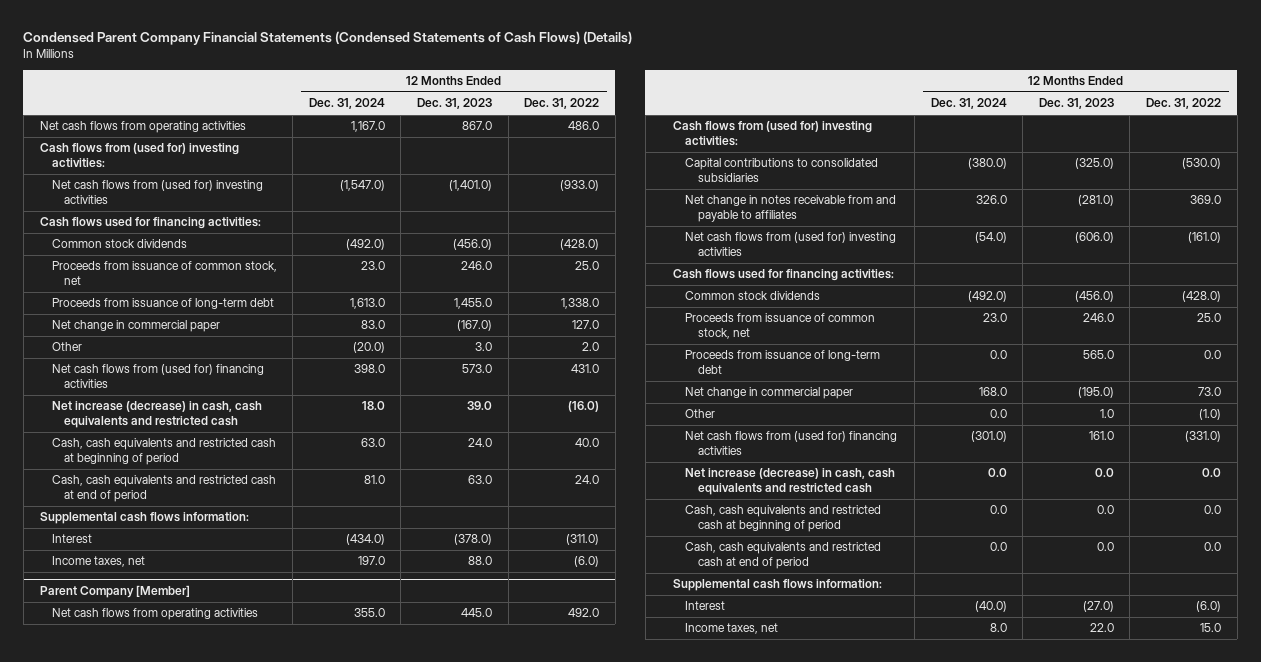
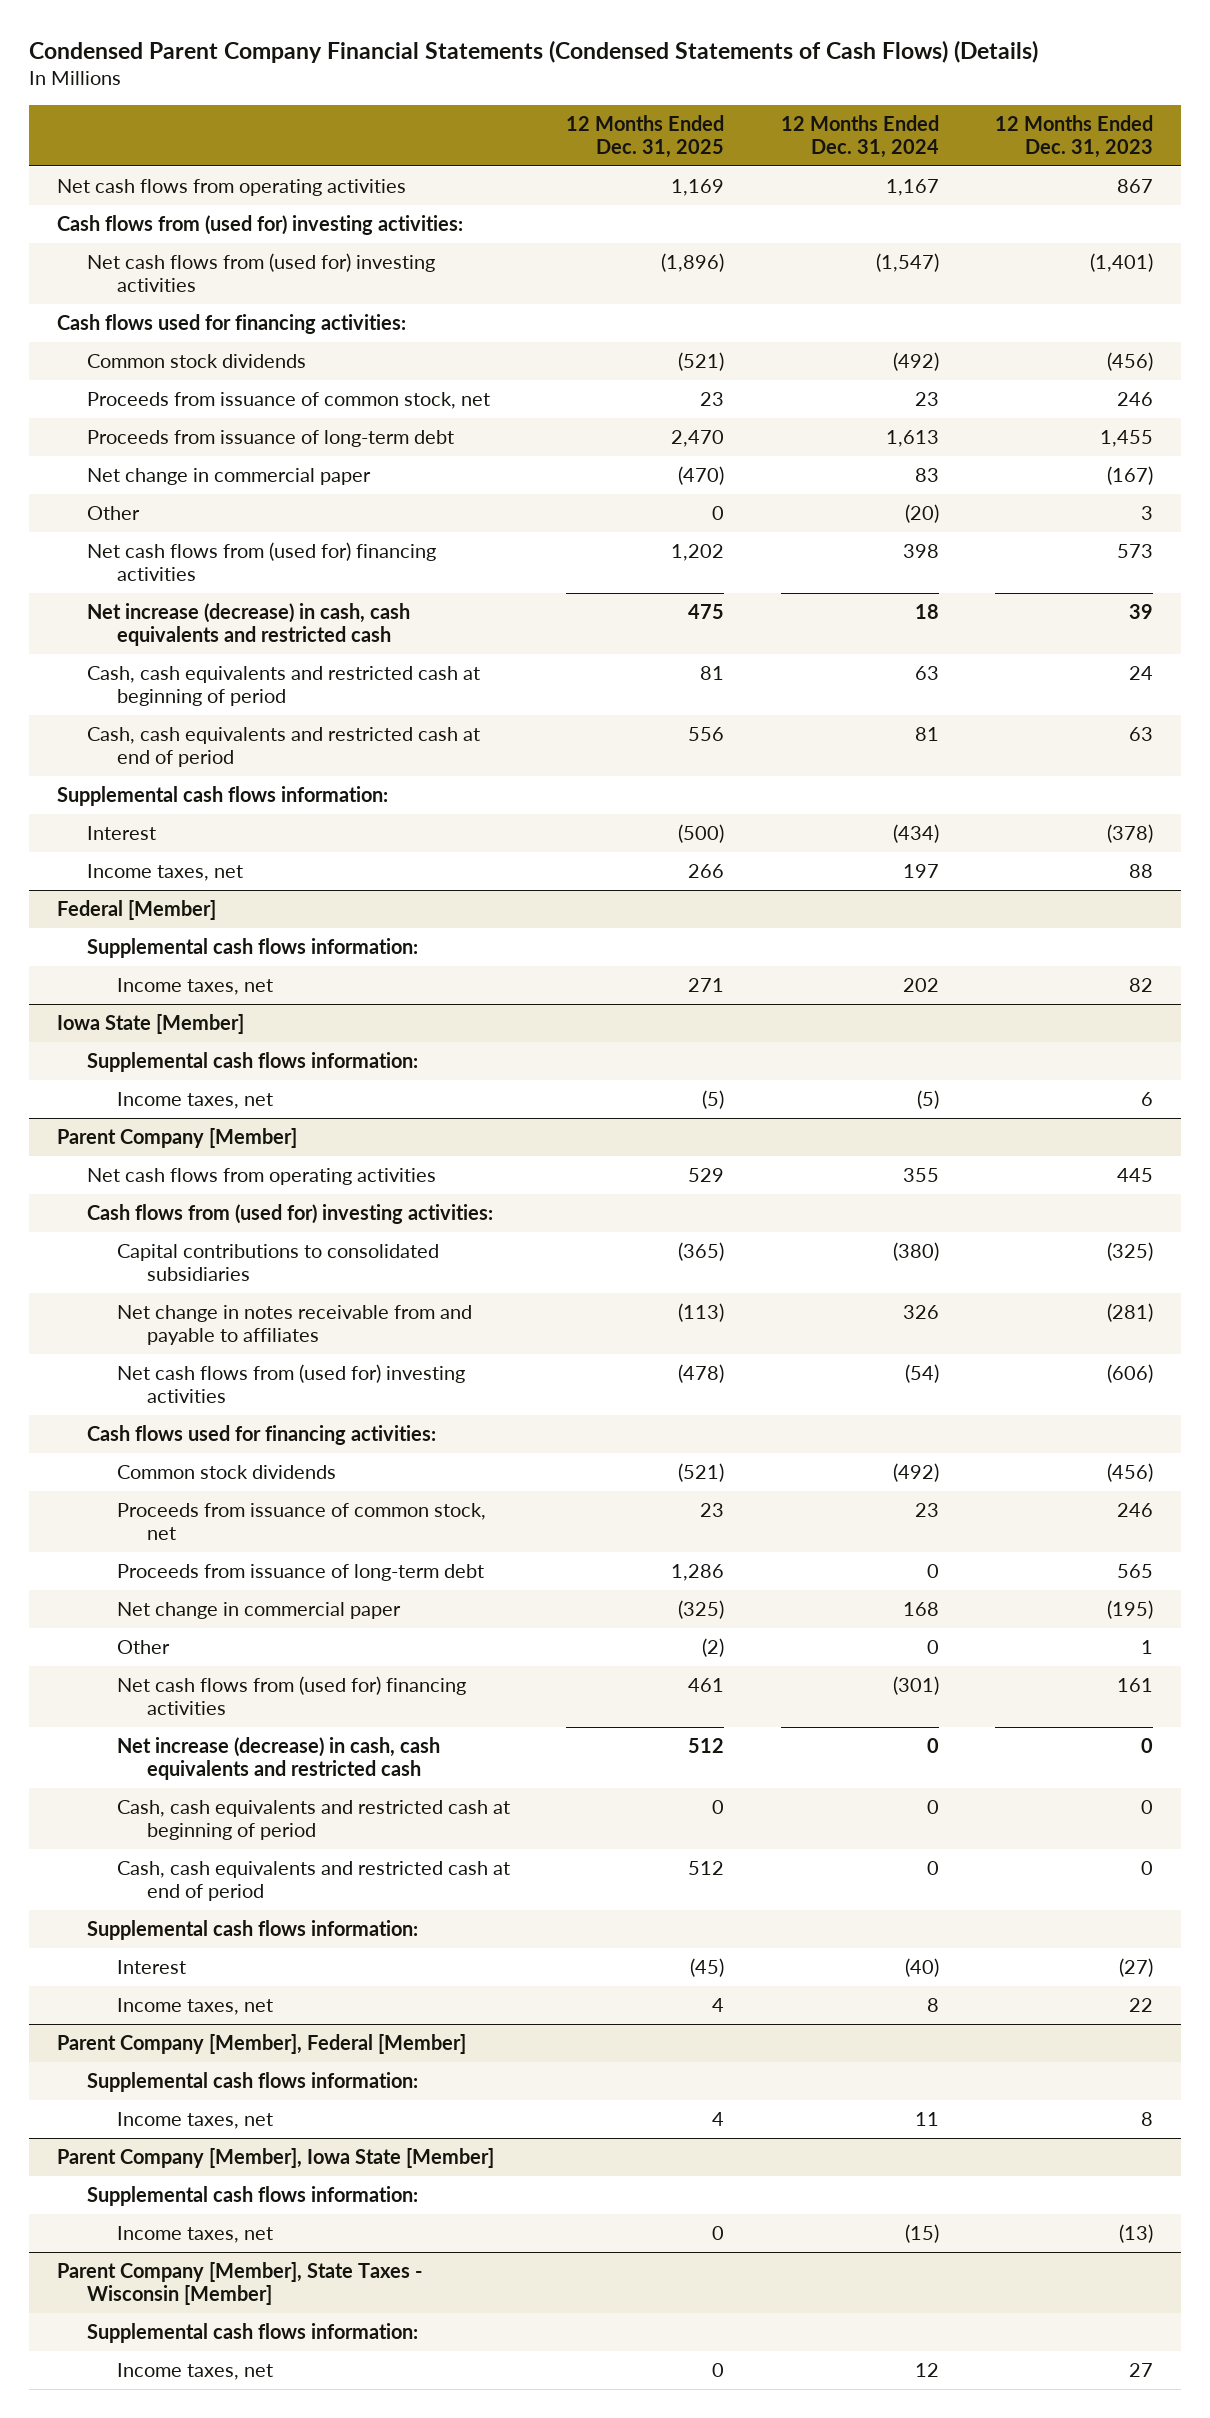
[524,98,600,110] Dec. 31, 2022 -> none
none -> [566,114,725,158] 12 Months Ended Dec. 31, 2025
[350,121,385,133] 1,167.0 -> [885,178,939,196] 1,167
[462,121,493,131] 867.0 -> [1117,178,1154,193] 867
[339,180,385,192] (1,547.0) -> [875,252,939,272] (1,547)
[449,180,493,192] (1,401.0) -> [1090,252,1154,272] (1,401)
[345,239,385,251] (492.0) -> [892,351,939,371] (492)
[453,239,493,251] (456.0) -> [1107,351,1154,371] (456)
[360,261,385,271] 23.0 -> [914,391,939,406] 23
[461,261,493,271] 246.0 -> [1117,391,1154,406] 246
[349,298,385,310] 1,613.0 -> [885,429,939,447] 1,613
[454,298,493,310] 1,455.0 -> [1100,429,1154,447] 1,455
[360,320,385,330] 83.0 -> [914,467,939,482] 83
[457,320,493,332] (167.0) -> [1107,465,1154,485] (167)
[352,342,385,354] (20.0) -> [904,503,939,523] (20)
[475,342,493,352] 3.0 -> [1141,505,1154,520] 3
[353,364,385,374] 398.0 -> [902,543,939,558] 398
[462,364,493,374] 573.0 -> [1117,543,1154,558] 573
[361,401,385,411] 18.0 -> [914,603,939,619] 18
[467,401,493,411] 39.0 -> [1129,603,1154,619] 39
[360,438,385,448] 63.0 -> [914,665,939,680] 63
[468,438,493,448] 24.0 -> [1129,665,1154,680] 24
[363,475,385,485] 81.0 -> [914,726,939,741] 81
[468,475,493,485] 63.0 -> [1129,726,1154,741] 63
[345,534,385,546] (434.0) -> [892,823,939,843] (434)
[454,534,493,546] (378.0) -> [1107,823,1154,843] (378)
[357,556,385,566] 197.0 -> [902,863,939,878] 197
[468,556,493,566] 88.0 -> [1129,863,1154,878] 88
none -> [56,899,216,920] Federal [Member]
none -> [86,937,418,958] Supplemental cash flows information:
none -> [116,977,273,995] Income taxes, net
none -> [56,1013,244,1034] Iowa State [Member]
none -> [86,1051,418,1072] Supplemental cash flows information:
none -> [116,1091,273,1109] Income taxes, net
[353,608,385,618] 355.0 -> [902,1167,939,1182] 355
[461,608,493,618] 445.0 -> [1117,1167,1154,1182] 445
[967,158,1007,170] (380.0) -> [892,1241,939,1261] (380)
[1074,158,1114,170] (325.0) -> [1107,1241,1154,1261] (325)
[975,195,1007,205] 326.0 -> [902,1304,939,1319] 326
[1077,195,1114,207] (281.0) -> [1107,1302,1154,1322] (281)
[974,232,1007,244] (54.0) -> [904,1363,939,1383] (54)
[1074,232,1114,244] (606.0) -> [1107,1363,1154,1383] (606)
[967,291,1007,303] (492.0) -> [892,1462,939,1482] (492)
[1074,291,1114,303] (456.0) -> [1107,1462,1154,1482] (456)
[982,313,1007,323] 23.0 -> [914,1502,939,1517] 23
[1082,313,1114,323] 246.0 -> [1117,1502,1154,1517] 246
[989,350,1007,360] 0.0 -> [926,1563,939,1578] 0
[1082,350,1114,360] 565.0 -> [1117,1563,1154,1578] 565
[978,387,1007,397] 168.0 -> [902,1601,939,1616] 168
[1077,387,1114,399] (195.0) -> [1107,1599,1154,1619] (195)
[989,409,1007,419] 0.0 -> [926,1639,939,1654] 0
[1099,409,1114,419] 1.0 -> [1141,1639,1154,1654] 1
[970,431,1007,443] (301.0) -> [892,1675,939,1695] (301)
[1088,431,1114,441] 161.0 -> [1117,1677,1154,1692] 161
[987,468,1007,478] 0.0 -> [926,1737,939,1753] 0
[1094,468,1114,478] 0.0 -> [1141,1737,1154,1753] 0
[989,505,1007,515] 0.0 -> [926,1799,939,1814] 0
[1096,505,1114,515] 0.0 -> [1141,1799,1154,1814] 0
[989,542,1007,552] 0.0 -> [926,1860,939,1875] 0
[1096,542,1114,552] 0.0 -> [1141,1860,1154,1875] 0
[974,601,1007,613] (40.0) -> [904,1957,939,1977] (40)
[1082,601,1114,613] (27.0) -> [1119,1957,1154,1977] (27)
[989,623,1007,633] 8.0 -> [926,1997,939,2012] 8
[1089,623,1114,633] 22.0 -> [1129,1997,1154,2012] 22
none -> [56,2033,466,2054] Parent Company [Member], Federal [Member]
none -> [86,2071,418,2092] Supplemental cash flows information:
none -> [116,2111,273,2129] Income taxes, net
none -> [56,2147,494,2168] Parent Company [Member], Iowa State [Member]
none -> [86,2185,418,2206] Supplemental cash flows information:
none -> [116,2225,273,2243] Income taxes, net
none -> [56,2261,422,2305] Parent Company [Member], State Taxes - Wisconsin [Member]
none -> [86,2322,418,2343] Supplemental cash flows information:
none -> [116,2362,273,2380] Income taxes, net

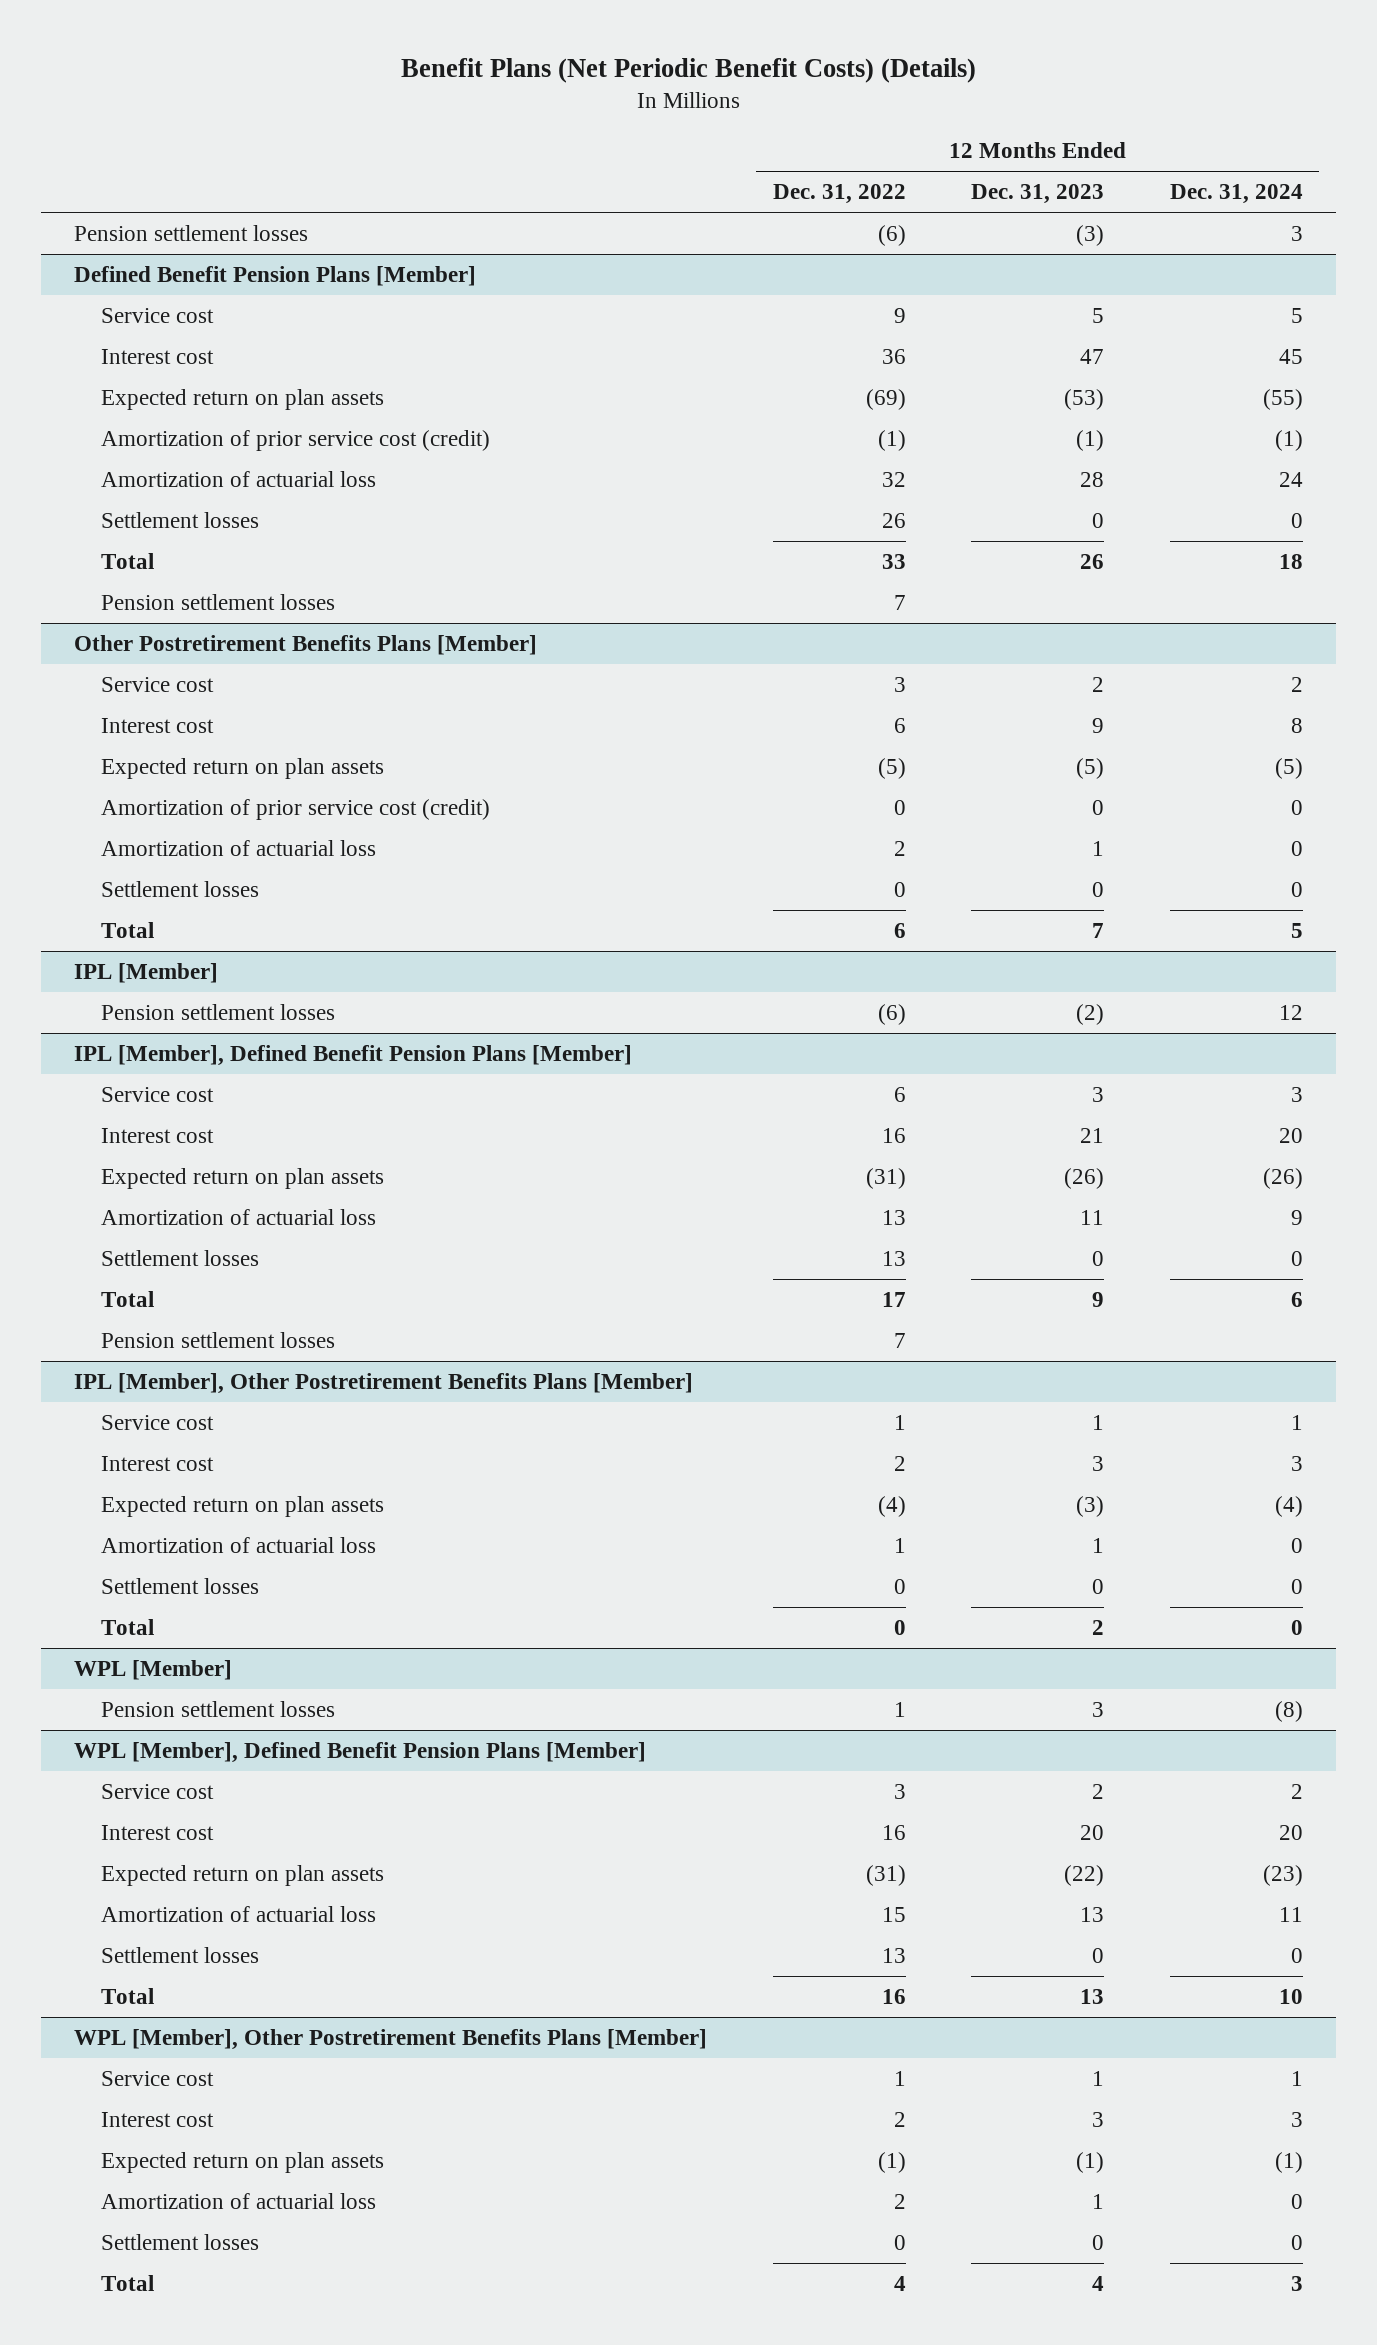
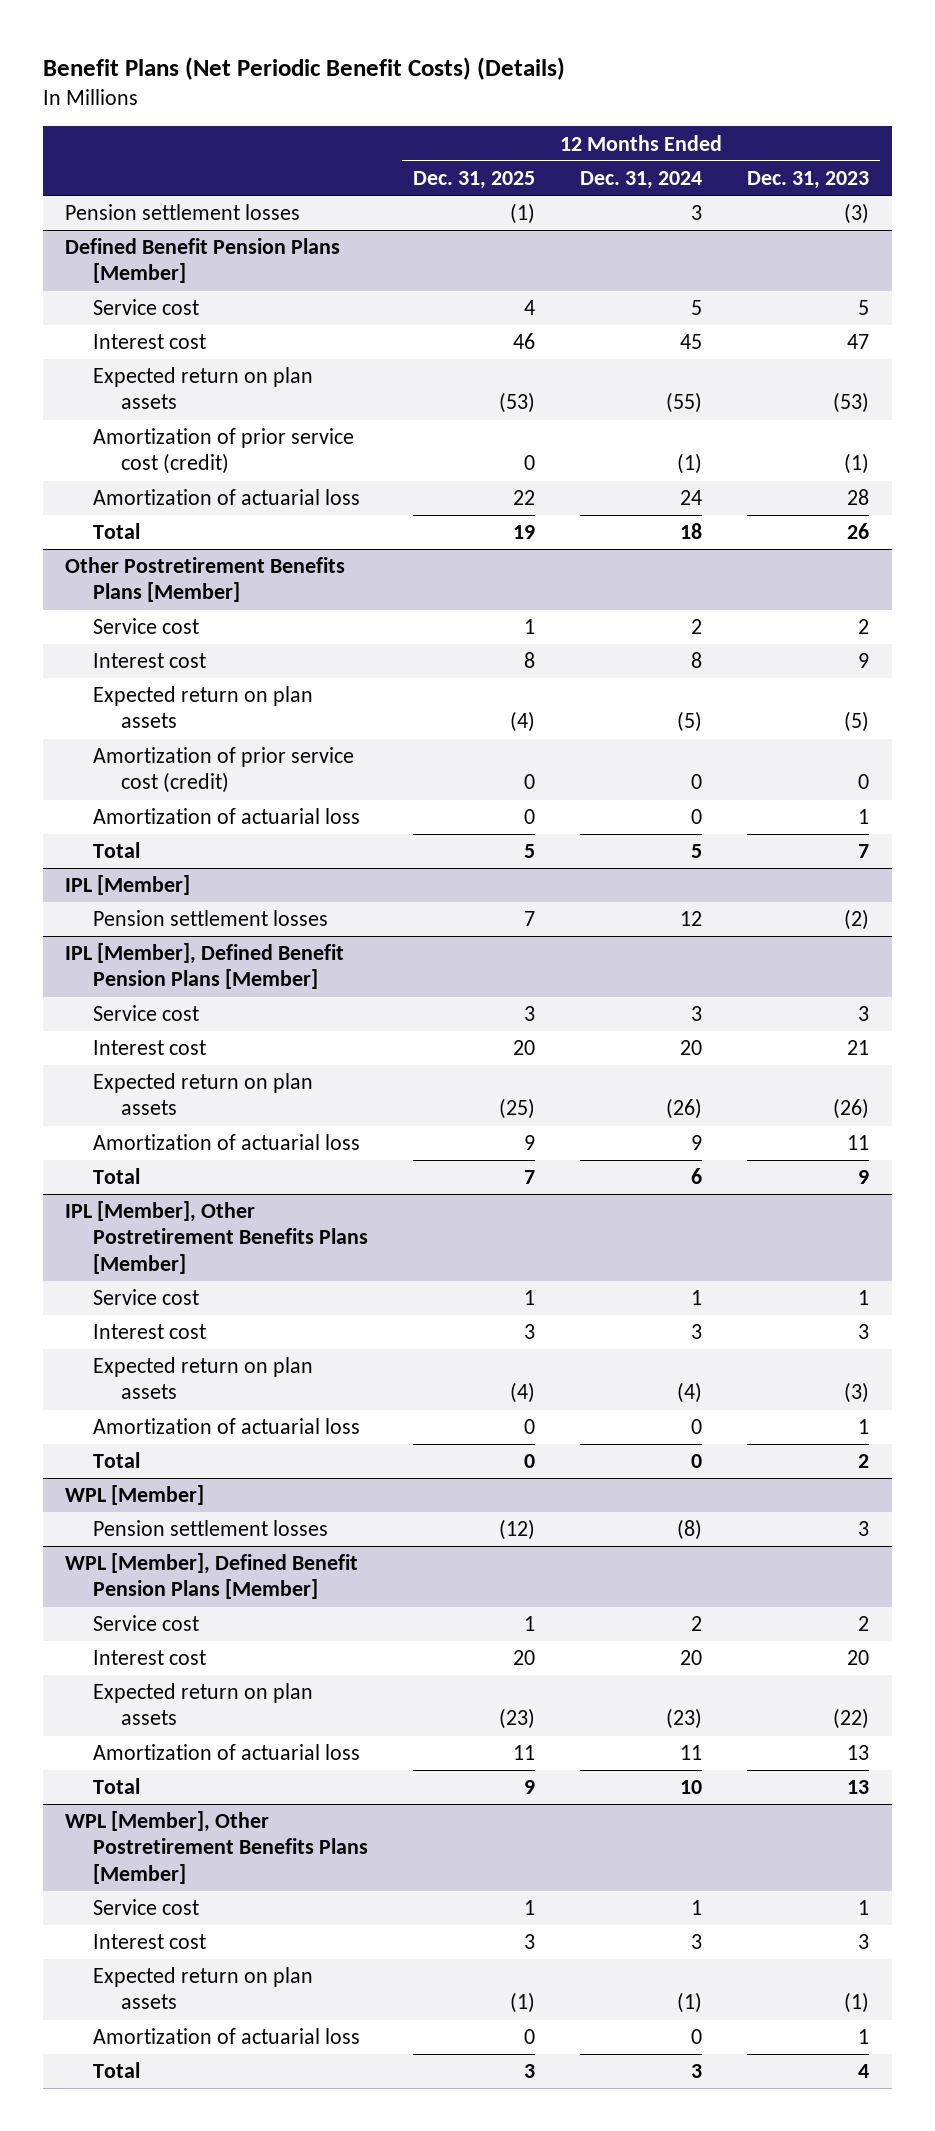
[772,184,906,205] Dec. 31, 2022 -> none
none -> [413,170,536,189] Dec. 31, 2025
[101,511,260,528] Settlement losses -> none
[101,593,336,610] Pension settlement losses -> none
[101,880,260,897] Settlement losses -> none
[101,1249,260,1266] Settlement losses -> none
[101,1331,336,1348] Pension settlement losses -> none
[101,1577,260,1594] Settlement losses -> none
[101,1946,260,1963] Settlement losses -> none
[101,2233,260,2250] Settlement losses -> none

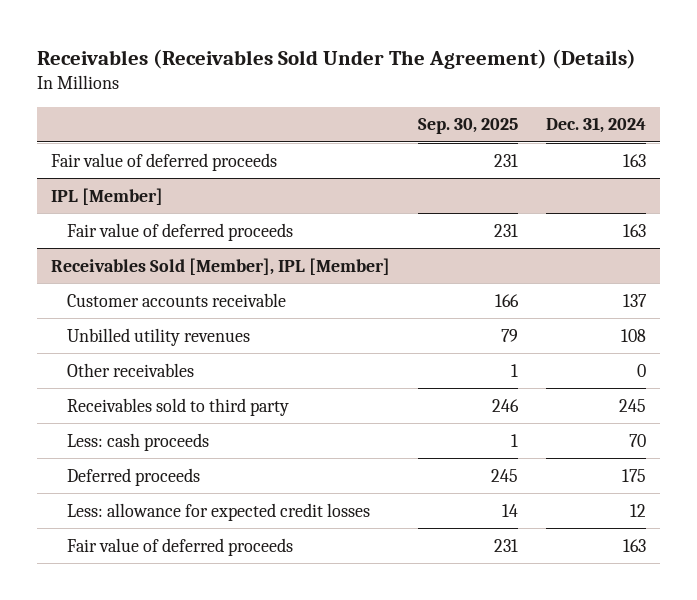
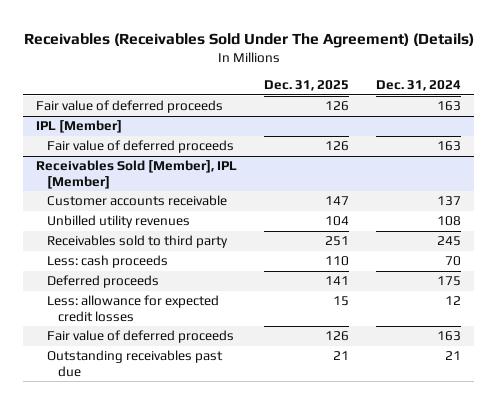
[417,118,518,135] Sep. 30, 2025 -> none
none -> [264,80,350,92] Dec. 31, 2025
[67,362,195,377] Other receivables -> none
none -> [47,350,224,377] Outstanding receivables past due

